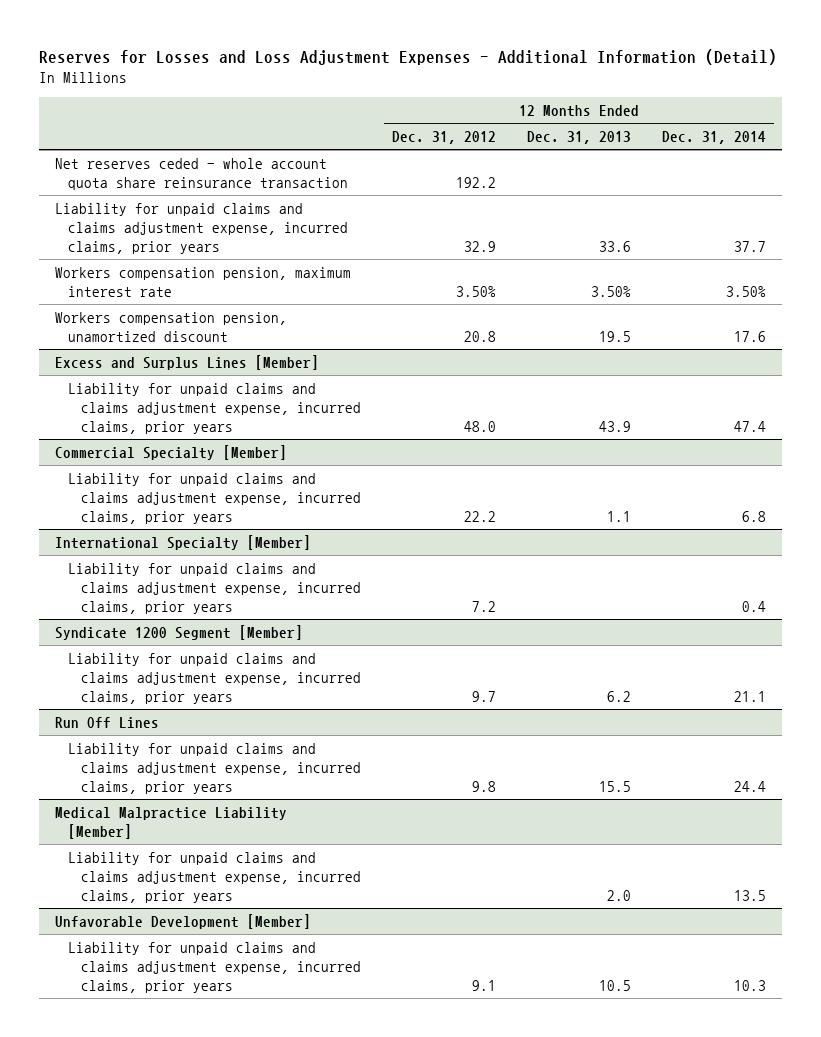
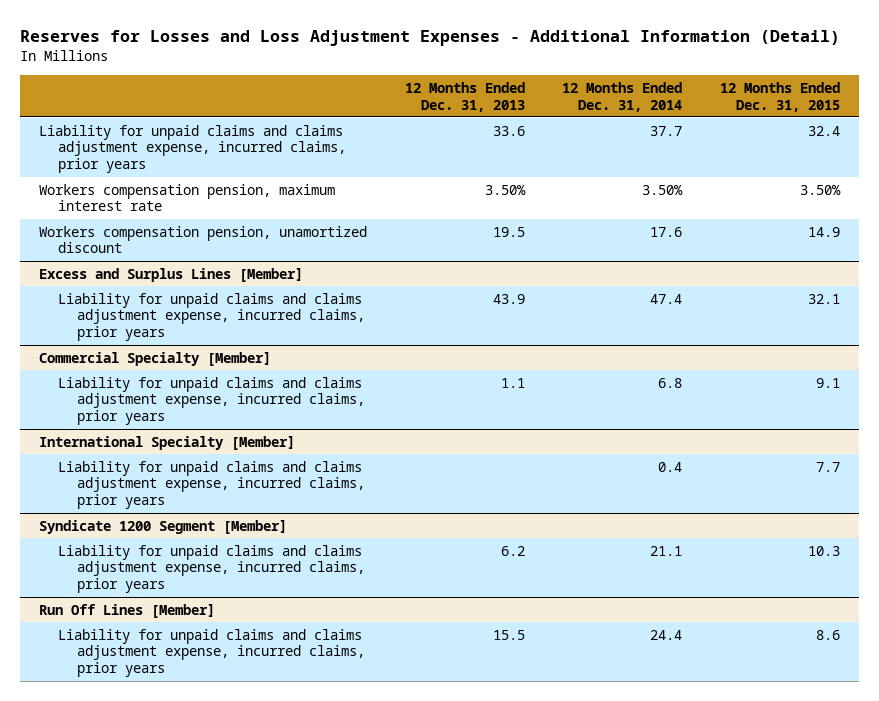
[392,130,497,144] Dec. 31, 2012 -> none
none -> [720,81,841,112] 12 Months Ended Dec. 31, 2015
[54,157,348,190] Net reserves ceded - whole account quota share reinsurance transaction -> none
[54,716,159,728] Run Off Lines -> [38,603,215,618] Run Off Lines [Member]
[54,806,287,839] Medical Malpractice Liability [Member] -> none
[67,851,362,904] Liability for unpaid claims and claims adjustment expense, incurred claims, prior years -> none
[54,913,311,929] Unfavorable Development [Member] -> none
[67,941,362,994] Liability for unpaid claims and claims adjustment expense, incurred claims, prior years -> none

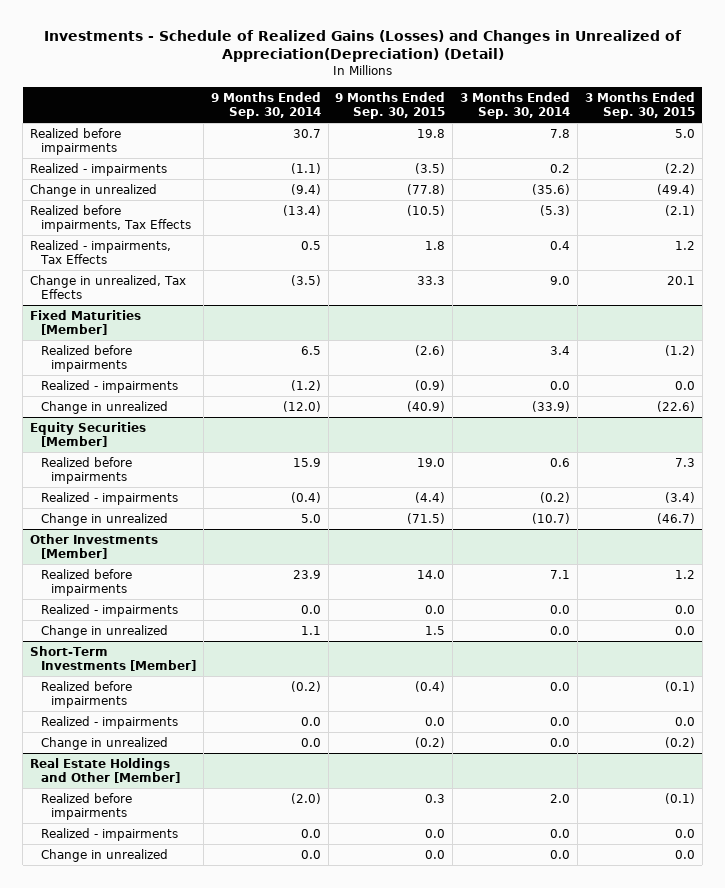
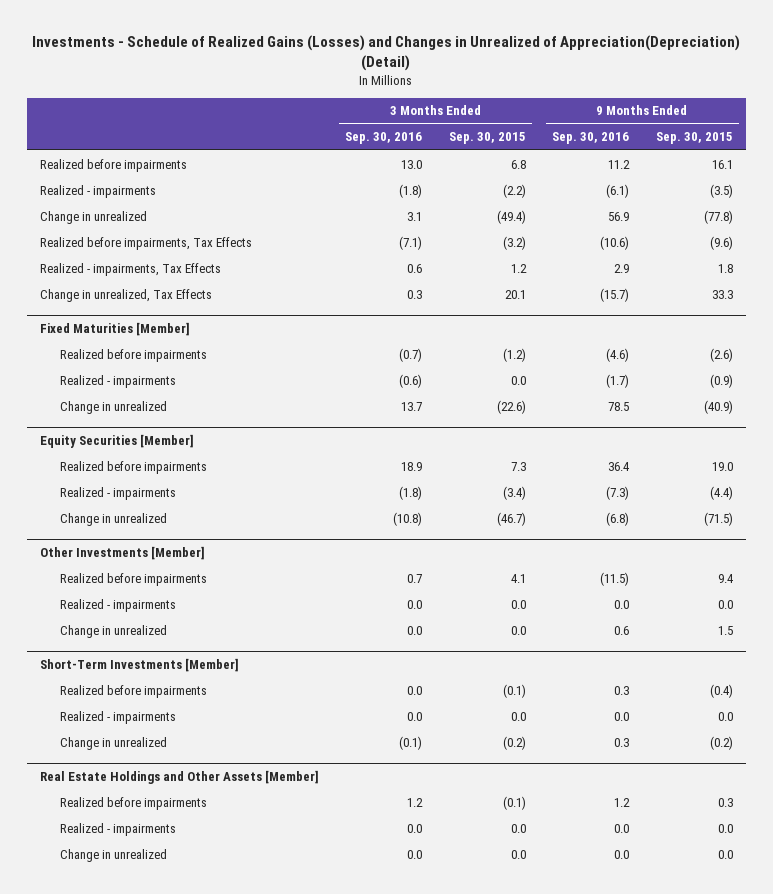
[210,92,321,120] 9 Months Ended Sep. 30, 2014 -> none
[460,92,571,120] 3 Months Ended Sep. 30, 2014 -> none
none -> [345,132,423,145] Sep. 30, 2016
none -> [552,132,630,145] Sep. 30, 2016
[417,128,446,138] 19.8 -> [711,159,733,169] 16.1
[674,128,695,138] 5.0 -> [510,159,526,169] 6.8
[407,204,446,216] (10.5) -> [709,235,733,250] (9.6)
[664,204,695,216] (2.1) -> [502,235,526,250] (3.2)
[417,569,446,579] 14.0 -> [717,573,734,583] 9.4
[674,569,695,579] 1.2 -> [510,573,526,583] 4.1
[30,757,180,783] Real Estate Holdings and Other [Member] -> [39,769,319,784] Real Estate Holdings and Other Assets [Member]

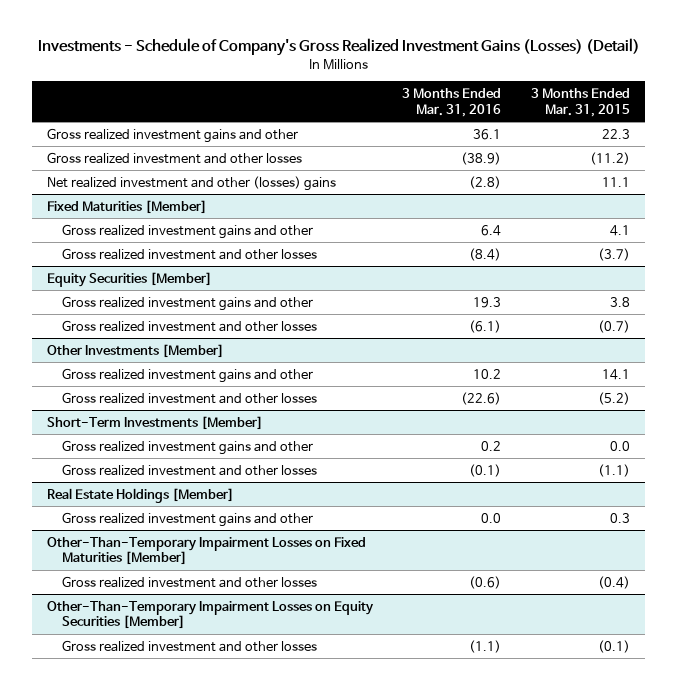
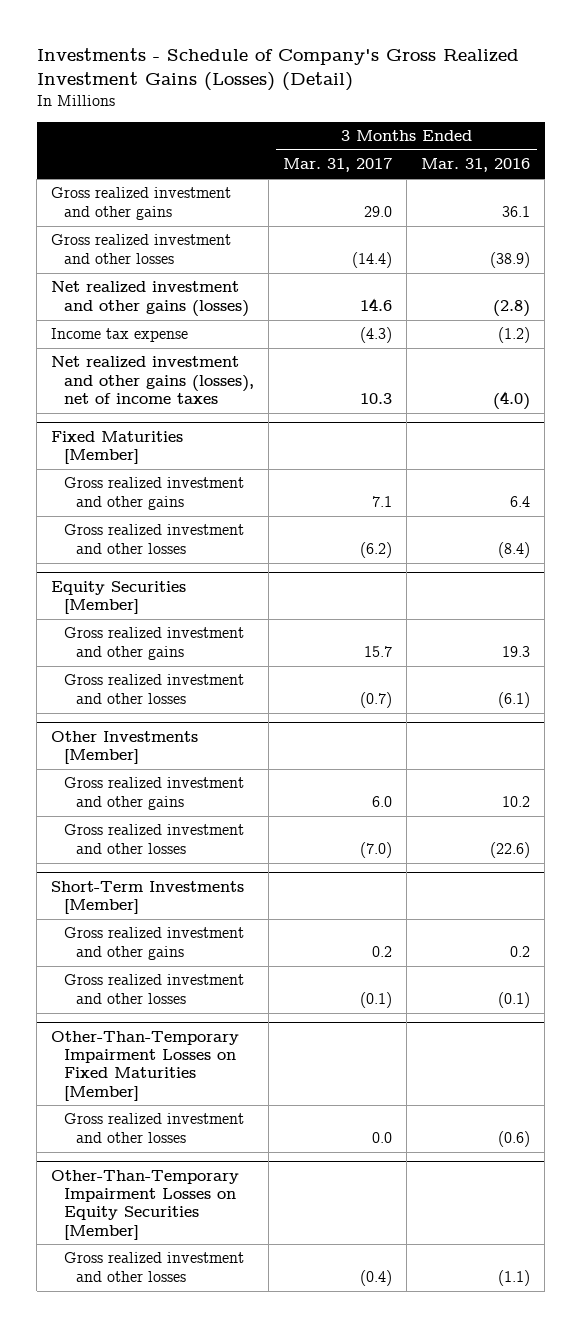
[531,88,631,117] 3 Months Ended Mar. 31, 2015 -> none
none -> [282,158,392,173] Mar. 31, 2017
[46,127,298,143] Gross realized investment gains and other -> [51,187,232,220] Gross realized investment and other gains
[46,175,336,191] Net realized investment and other (losses) gains -> [51,281,249,317] Net realized investment and other gains (losses)
none -> [51,328,189,343] Income tax expense
none -> [51,356,254,405] Net realized investment and other gains (losses), net of income taxes
[62,223,314,239] Gross realized investment gains and other -> [63,477,244,510] Gross realized investment and other gains
[62,295,314,311] Gross realized investment gains and other -> [63,627,244,660] Gross realized investment and other gains
[62,367,314,383] Gross realized investment gains and other -> [63,777,244,810] Gross realized investment and other gains
[62,439,314,455] Gross realized investment gains and other -> [63,927,244,960] Gross realized investment and other gains
[46,487,234,503] Real Estate Holdings [Member] -> none
[62,511,314,527] Gross realized investment gains and other -> none

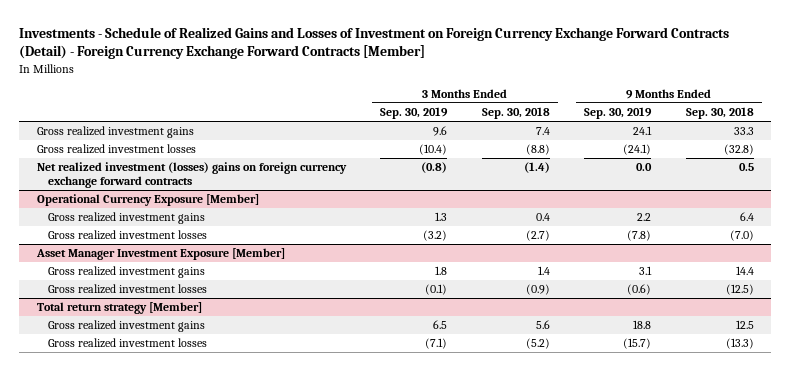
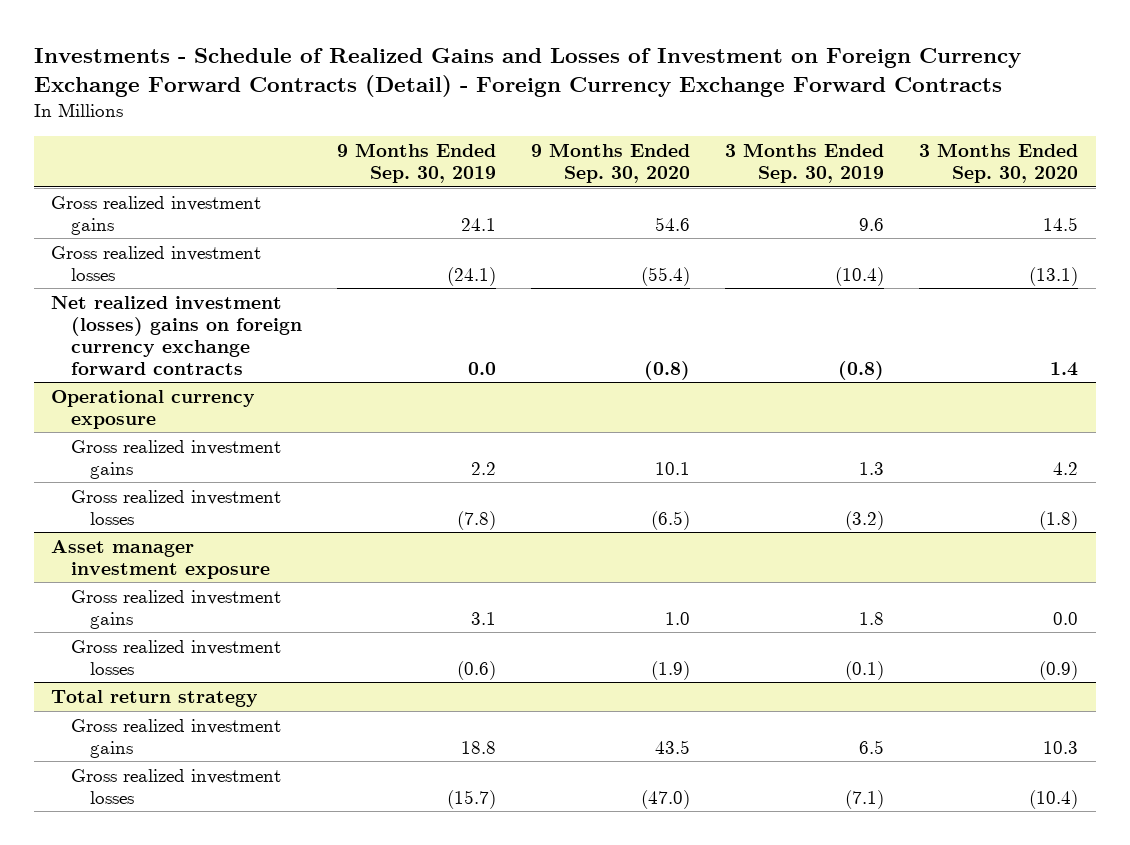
[19,26,730,60] Investments - Schedule of Realized Gains and Losses of Investment on Foreign Currency Exchange Forward Contracts (Detail) - Foreign Currency Exchange Forward Contracts [Member] -> [33,48,1021,98] Investments - Schedule of Realized Gains and Losses of Investment on Foreign Currency Exchange Forward Contracts (Detail) - Foreign Currency Exchange Forward Contracts
[481,106,550,119] Sep. 30, 2018 -> none
[685,106,754,119] Sep. 30, 2018 -> none
none -> [530,142,690,183] 9 Months Ended Sep. 30, 2020
none -> [919,142,1079,183] 3 Months Ended Sep. 30, 2020
[36,194,259,207] Operational Currency Exposure [Member] -> [51,389,256,429] Operational currency exposure
[35,248,285,261] Asset Manager Investment Exposure [Member] -> [51,539,270,579] Asset manager investment exposure
[36,302,202,315] Total return strategy [Member] -> [51,689,259,707] Total return strategy

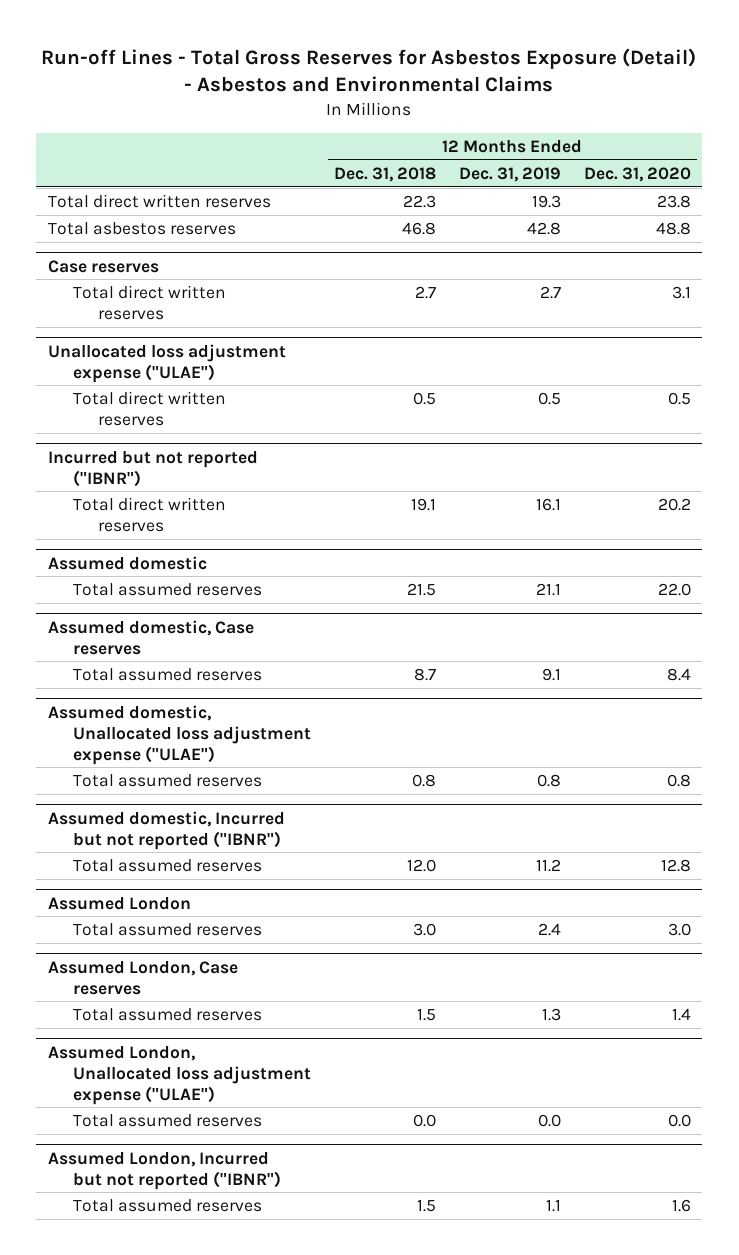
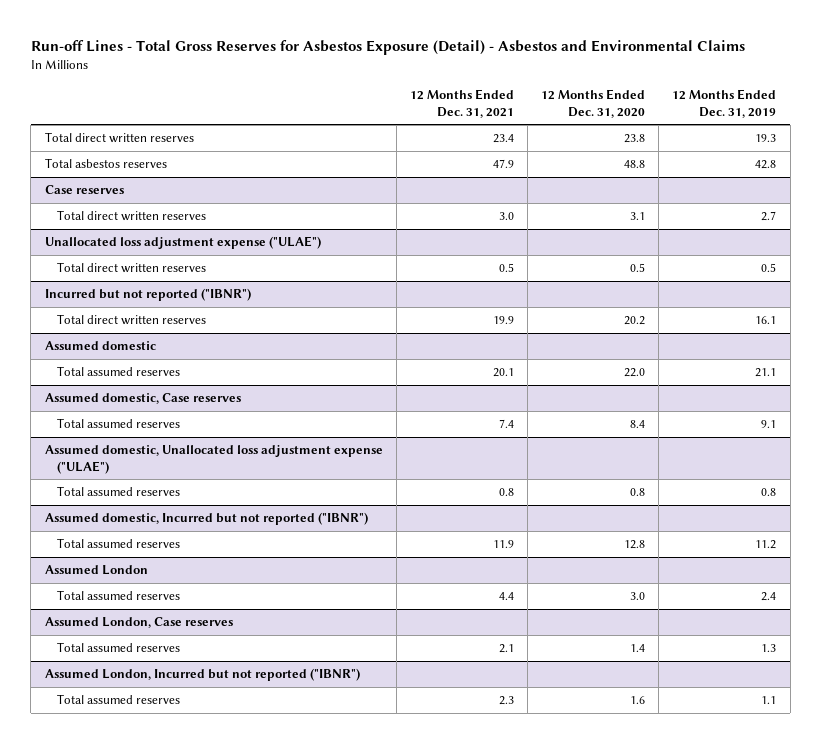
[333,166,436,182] Dec. 31, 2018 -> none
none -> [409,89,514,118] 12 Months Ended Dec. 31, 2021
[47,1045,311,1105] Assumed London, Unallocated loss adjustment expense ("ULAE") -> none
[72,1114,262,1128] Total assumed reserves -> none

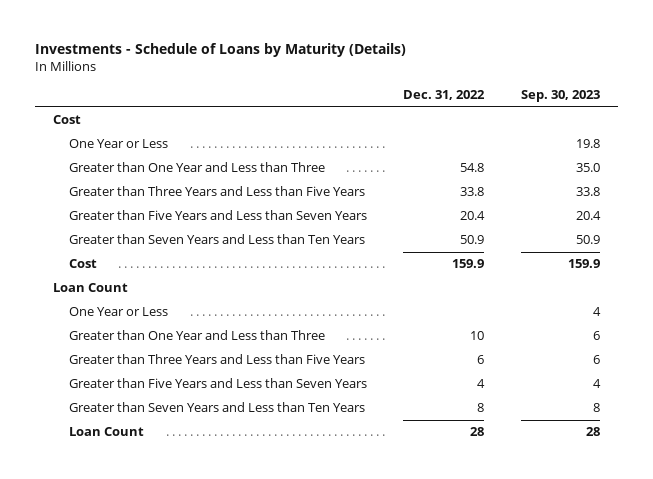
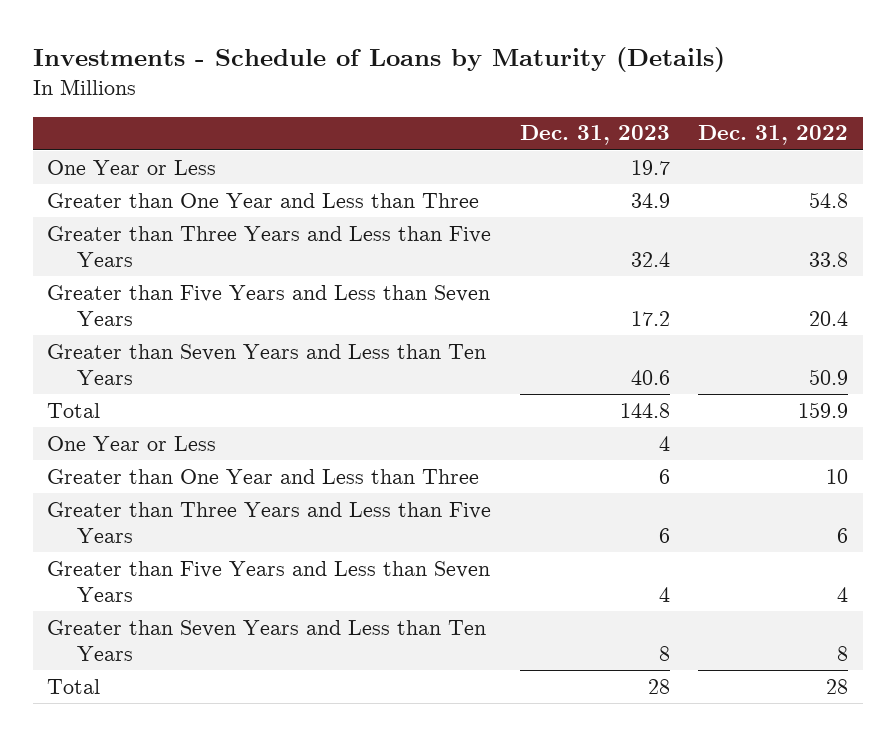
[520,90,600,103] Sep. 30, 2023 -> none
none -> [519,125,670,146] Dec. 31, 2023
[53,115,82,125] Cost -> none
[53,283,129,293] Loan Count -> none
[68,259,97,269] Cost -> [47,402,101,418] Total
[68,427,144,437] Loan Count -> [47,678,101,694] Total

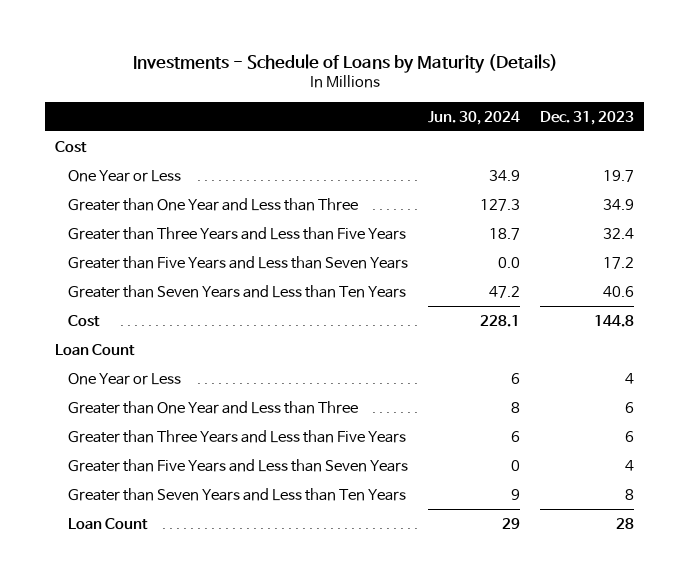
[698,125,849,146] Dec. 31, 2022 -> none
none -> [428,110,521,125] Jun. 30, 2024
none -> [55,140,88,153] Cost
[47,402,101,418] Total -> [68,314,101,327] Cost
none -> [55,343,136,356] Loan Count
[47,678,101,694] Total -> [68,517,149,530] Loan Count

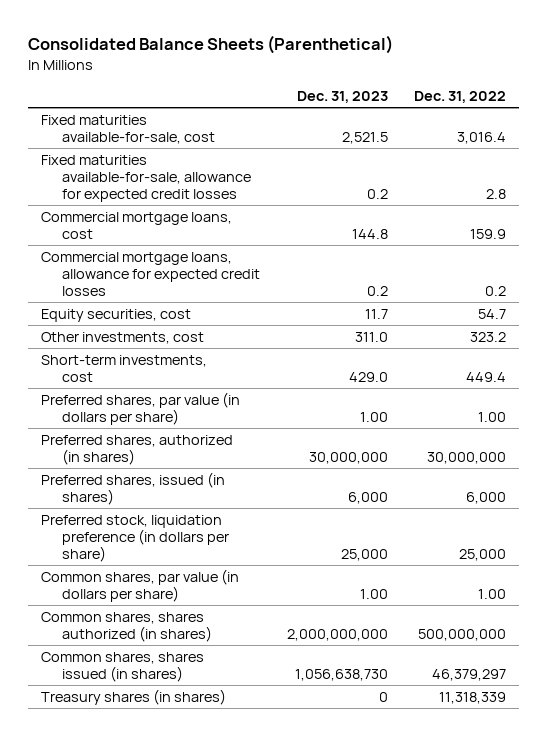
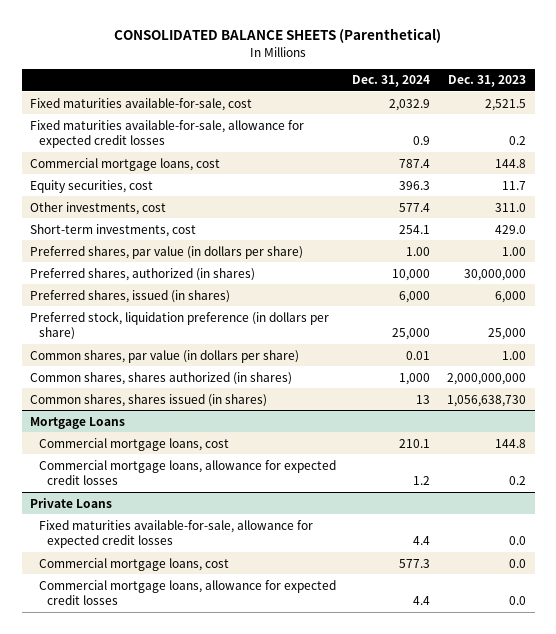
[27,35,393,55] Consolidated Balance Sheets (Parenthetical) -> [114,28,442,44] CONSOLIDATED BALANCE SHEETS (Parenthetical)
[414,91,507,104] Dec. 31, 2022 -> none
none -> [352,75,431,88] Dec. 31, 2024
[41,251,261,296] Commercial mortgage loans, allowance for expected credit losses -> none
[41,688,227,705] Treasury shares (in shares) -> none
none -> [30,416,126,429] Mortgage Loans
none -> [38,437,229,451] Commercial mortgage loans, cost
none -> [38,459,336,486] Commercial mortgage loans, allowance for expected credit losses
none -> [30,497,113,508] Private Loans
none -> [38,519,313,549] Fixed maturities available-for-sale, allowance for expected credit losses
none -> [38,557,229,571] Commercial mortgage loans, cost
none -> [38,579,336,606] Commercial mortgage loans, allowance for expected credit losses

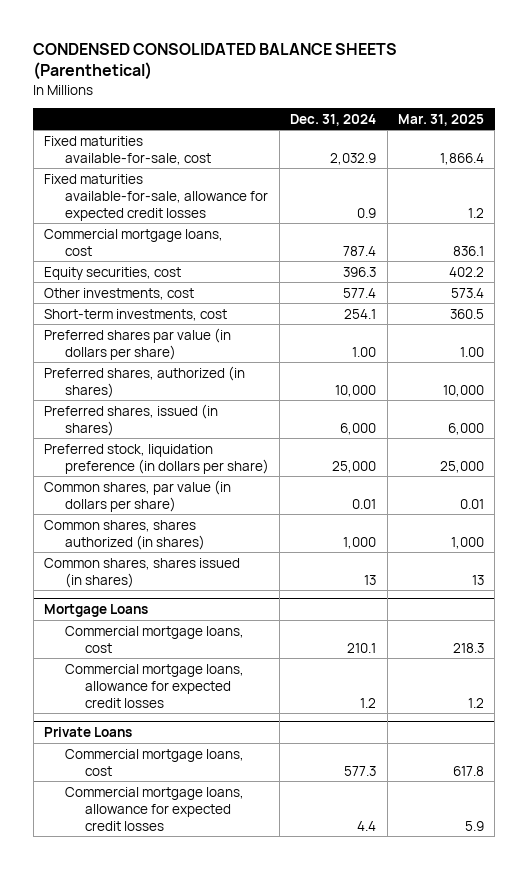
[114,28,442,44] CONSOLIDATED BALANCE SHEETS (Parenthetical) -> [33,42,398,80] CONDENSED CONSOLIDATED BALANCE SHEETS (Parenthetical)
[448,75,527,88] Dec. 31, 2023 -> none
none -> [398,113,485,126] Mar. 31, 2025
[30,245,304,259] Preferred shares, par value (in dollars per share) -> [44,327,232,360] Preferred shares par value (in dollars per share)
[38,519,313,549] Fixed maturities available-for-sale, allowance for expected credit losses -> none

